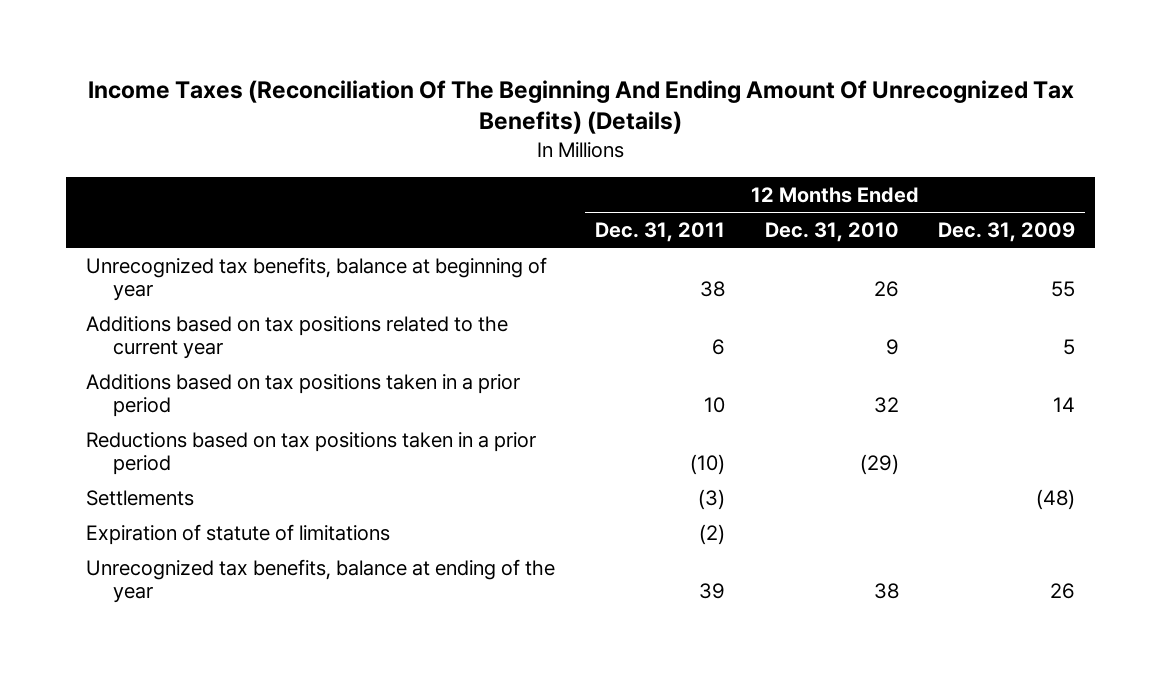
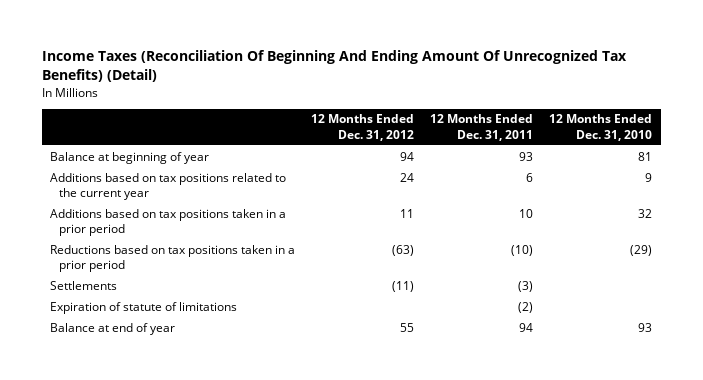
[87,79,1074,135] Income Taxes (Reconciliation Of The Beginning And Ending Amount Of Unrecognized Tax Benefits) (Details) -> [42,50,628,83] Income Taxes (Reconciliation Of Beginning And Ending Amount Of Unrecognized Tax Benefits) (Detail)
[938,221,1076,242] Dec. 31, 2009 -> none
none -> [311,114,415,141] 12 Months Ended Dec. 31, 2012
[85,256,547,302] Unrecognized tax benefits, balance at beginning of year -> [50,151,210,164] Balance at beginning of year
[699,281,725,298] 38 -> [519,151,534,161] 93
[873,281,899,298] 26 -> [638,151,653,161] 81
[85,558,555,604] Unrecognized tax benefits, balance at ending of the year -> [50,322,176,335] Balance at end of year
[698,583,725,600] 39 -> [519,322,534,332] 94
[873,583,899,600] 38 -> [638,322,653,332] 93

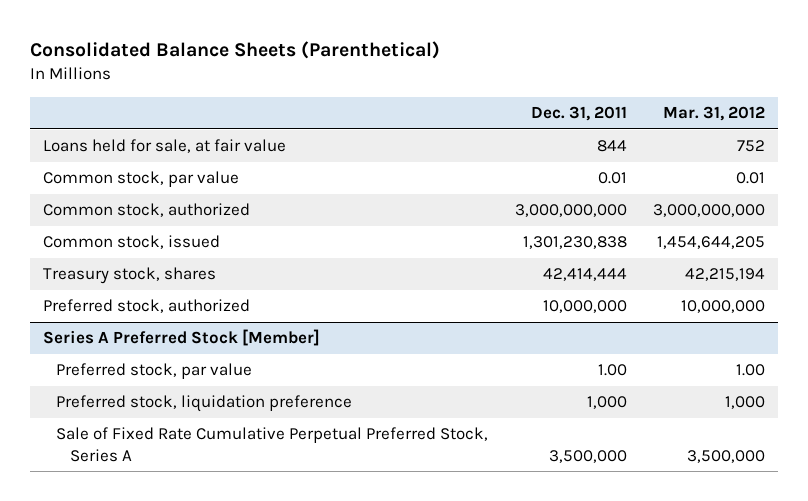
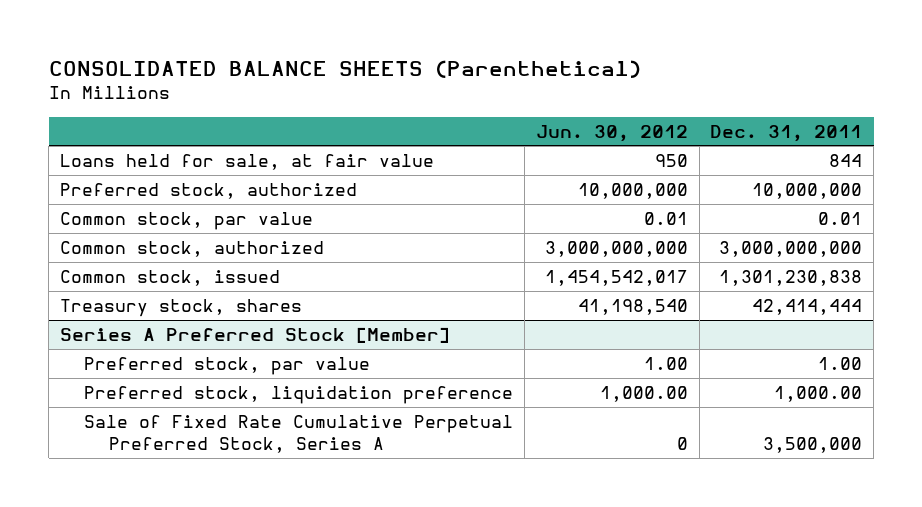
[29,41,440,60] Consolidated Balance Sheets (Parenthetical) -> [48,59,641,78] CONSOLIDATED BALANCE SHEETS (Parenthetical)
[663,106,766,122] Mar. 31, 2012 -> none
none -> [535,124,688,142] Jun. 30, 2012
[43,299,251,314] Preferred stock, authorized -> [59,183,357,200] Preferred stock, authorized
[586,396,627,410] 1,000 -> [774,386,863,403] 1,000.00

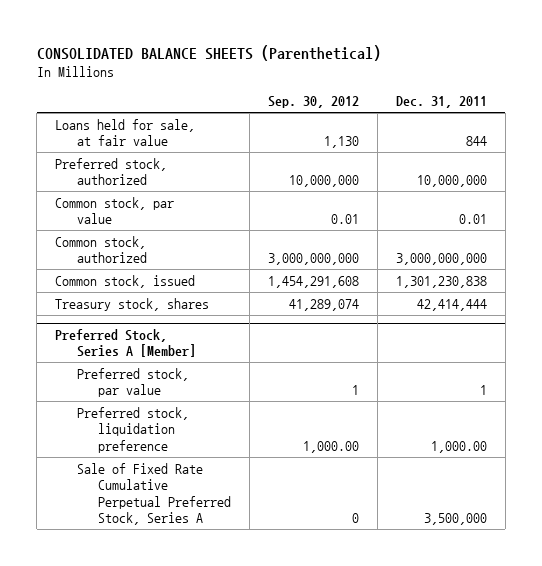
[535,124,688,142] Jun. 30, 2012 -> none
none -> [268,96,360,109] Sep. 30, 2012
[59,327,450,344] Series A Preferred Stock [Member] -> [55,328,196,358] Preferred Stock, Series A [Member]
[818,357,863,371] 1.00 -> [479,385,487,396] 1

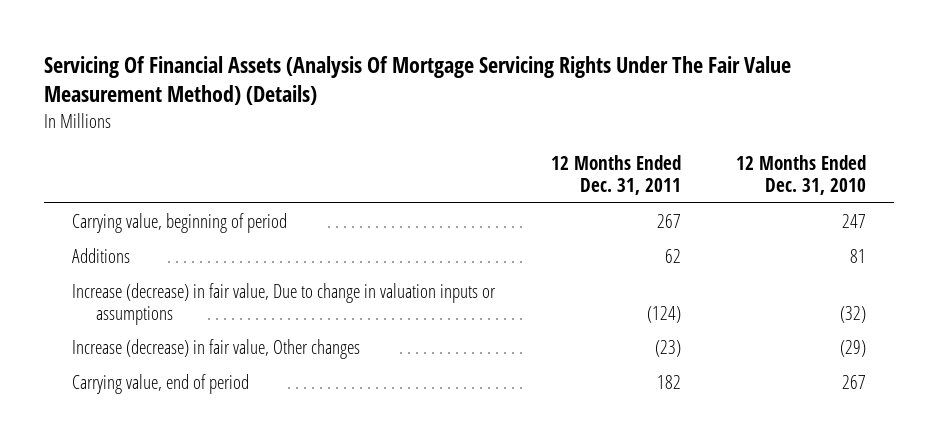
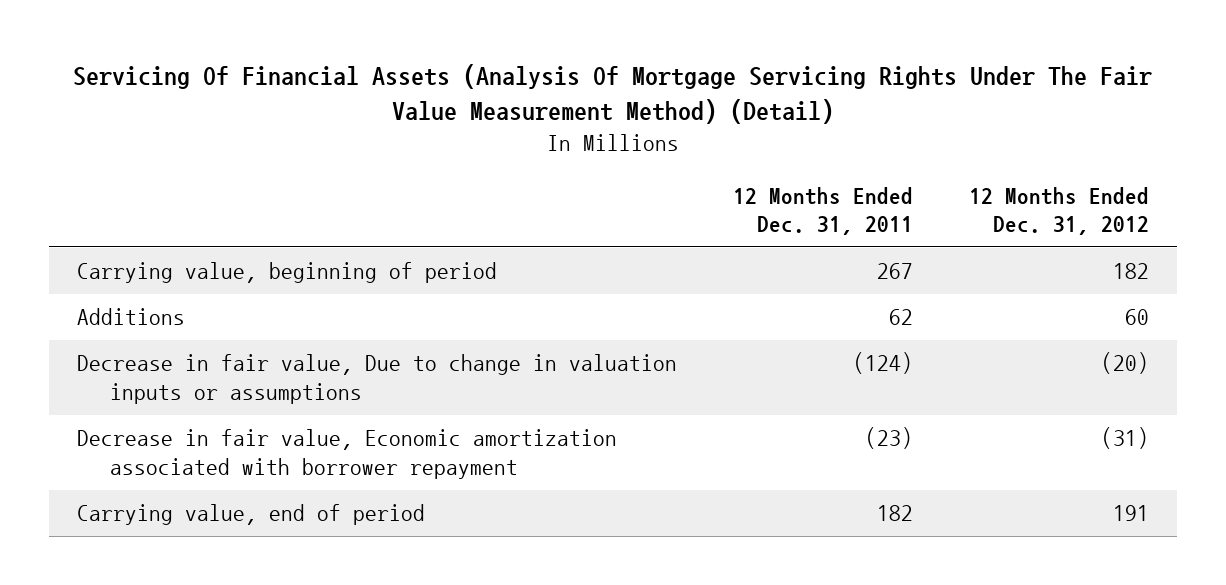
[44,56,792,106] Servicing Of Financial Assets (Analysis Of Mortgage Servicing Rights Under The Fair Value Measurement Method) (Details) -> [72,63,1152,125] Servicing Of Financial Assets (Analysis Of Mortgage Servicing Rights Under The Fair Value Measurement Method) (Detail)
[736,155,867,196] 12 Months Ended Dec. 31, 2010 -> none
none -> [969,186,1150,236] 12 Months Ended Dec. 31, 2012
[71,282,496,325] Increase (decrease) in fair value, Due to change in valuation inputs or assumptions -> [76,354,677,404] Decrease in fair value, Due to change in valuation inputs or assumptions
[71,338,360,359] Increase (decrease) in fair value, Other changes -> [76,429,617,479] Decrease in fair value, Economic amortization associated with borrower repayment

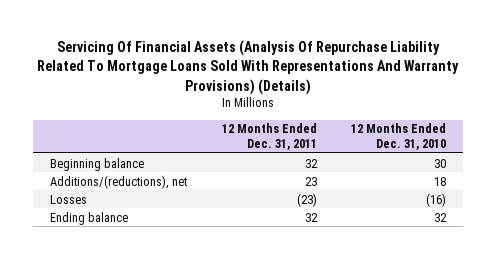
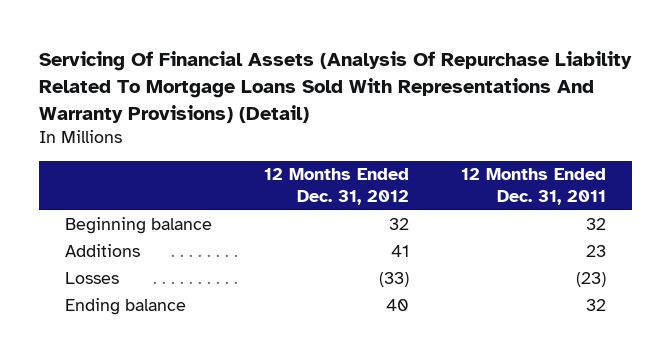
[37,40,460,95] Servicing Of Financial Assets (Analysis Of Repurchase Liability Related To Mortgage Loans Sold With Representations And Warranty Provisions) (Details) -> [39,50,633,123] Servicing Of Financial Assets (Analysis Of Repurchase Liability Related To Mortgage Loans Sold With Representations And Warranty Provisions) (Detail)
[351,123,447,151] 12 Months Ended Dec. 31, 2010 -> none
none -> [264,168,410,205] 12 Months Ended Dec. 31, 2012
[50,174,188,189] Additions/(reductions), net -> [65,244,141,258] Additions

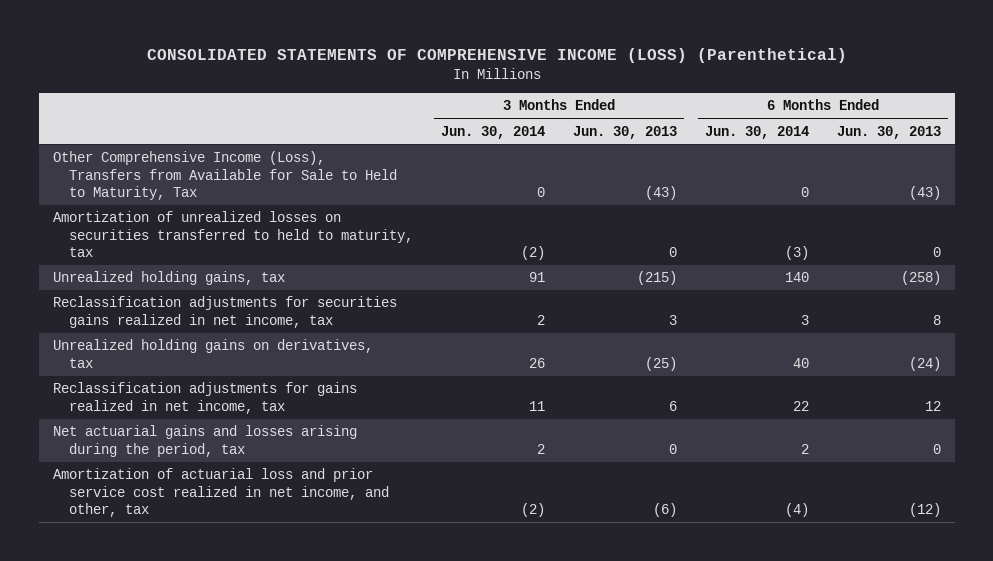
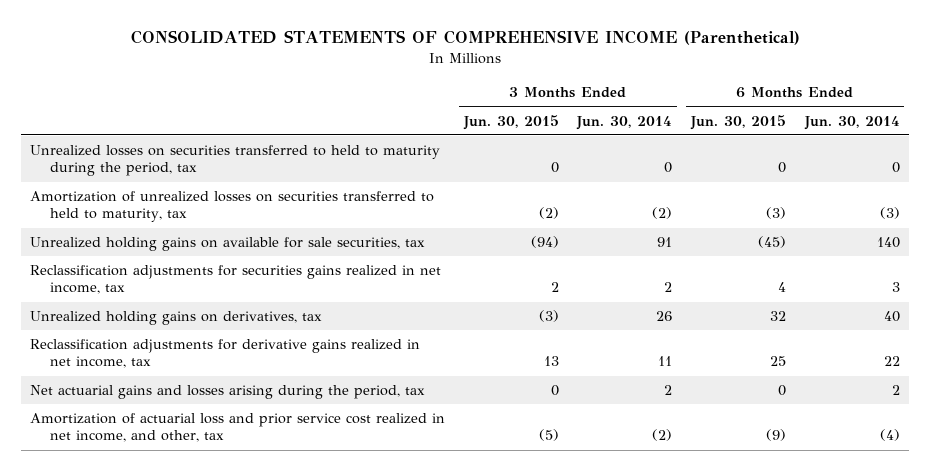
[146,48,847,64] CONSOLIDATED STATEMENTS OF COMPREHENSIVE INCOME (LOSS) (Parenthetical) -> [130,30,800,46] CONSOLIDATED STATEMENTS OF COMPREHENSIVE INCOME (Parenthetical)
[573,125,678,139] Jun. 30, 2013 -> none
[836,125,941,139] Jun. 30, 2013 -> none
none -> [462,114,559,130] Jun. 30, 2015
none -> [689,114,786,130] Jun. 30, 2015
[52,151,398,201] Other Comprehensive Income (Loss), Transfers from Available for Sale to Held to Maturity, Tax -> [29,145,440,177] Unrealized losses on securities transferred to held to maturity during the period, tax
[52,271,285,286] Unrealized holding gains, tax -> [29,237,425,252] Unrealized holding gains on available for sale securities, tax
[52,382,357,414] Reclassification adjustments for gains realized in net income, tax -> [29,339,420,369] Reclassification adjustments for derivative gains realized in net income, tax

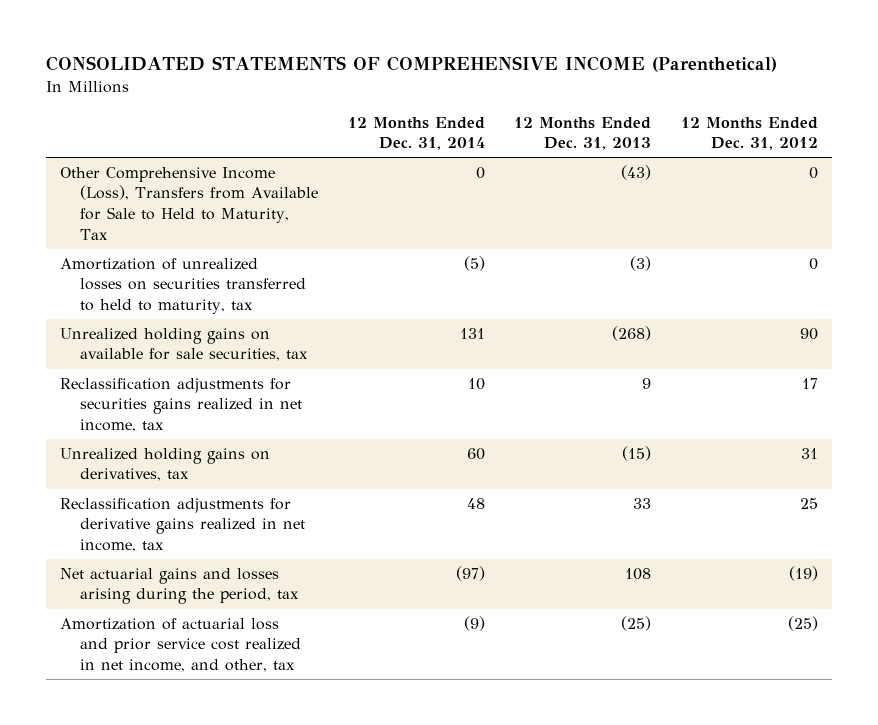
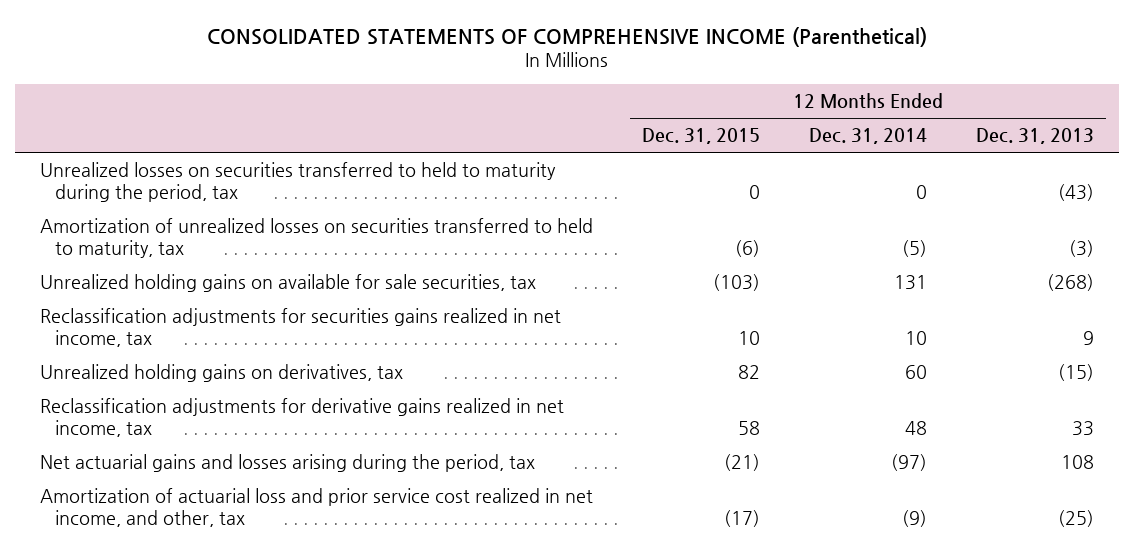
[680,116,818,151] 12 Months Ended Dec. 31, 2012 -> none
none -> [642,128,761,145] Dec. 31, 2015
[60,166,319,240] Other Comprehensive Income (Loss), Transfers from Available for Sale to Held to Maturity, Tax -> [40,162,557,202] Unrealized losses on securities transferred to held to maturity during the period, tax

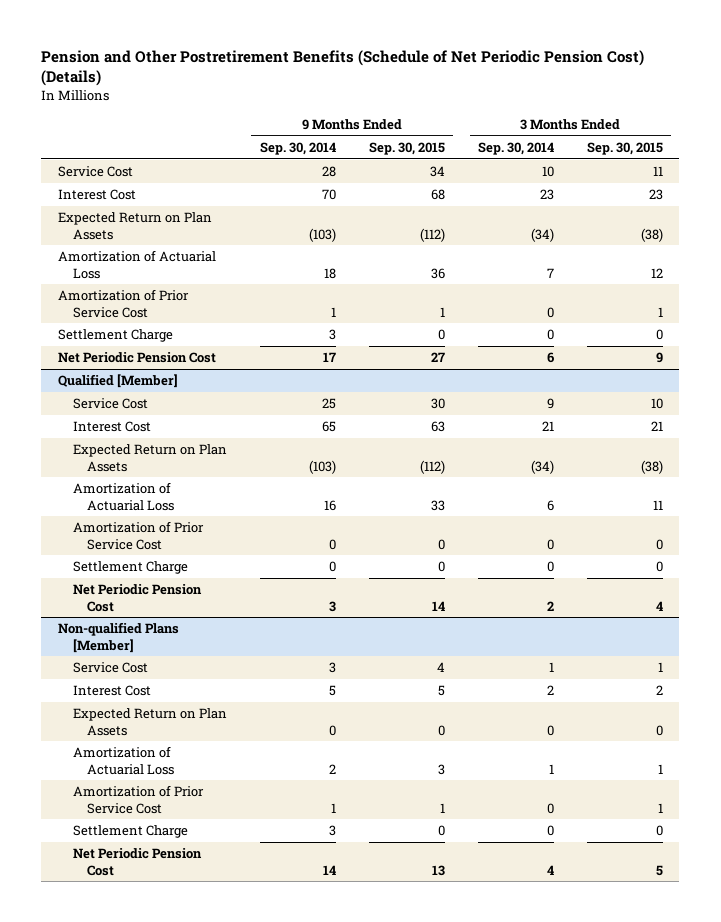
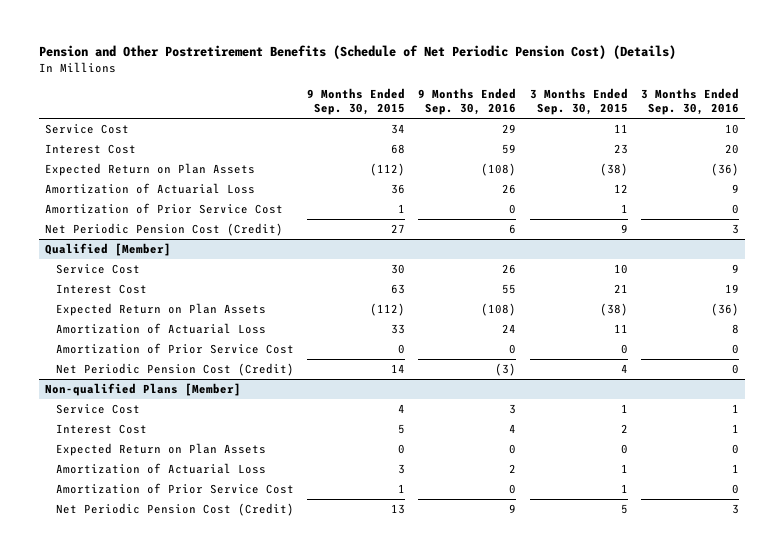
[259,141,336,155] Sep. 30, 2014 -> none
[477,141,554,155] Sep. 30, 2014 -> none
none -> [418,87,517,116] 9 Months Ended Sep. 30, 2016
none -> [640,87,739,116] 3 Months Ended Sep. 30, 2016
[58,329,174,343] Settlement Charge -> none
[58,352,217,364] Net Periodic Pension Cost -> [45,223,284,237] Net Periodic Pension Cost (Credit)
[72,561,188,575] Settlement Charge -> none
[72,584,202,612] Net Periodic Pension Cost -> [55,363,294,377] Net Periodic Pension Cost (Credit)
[72,825,188,839] Settlement Charge -> none
[72,848,202,876] Net Periodic Pension Cost -> [55,503,294,517] Net Periodic Pension Cost (Credit)

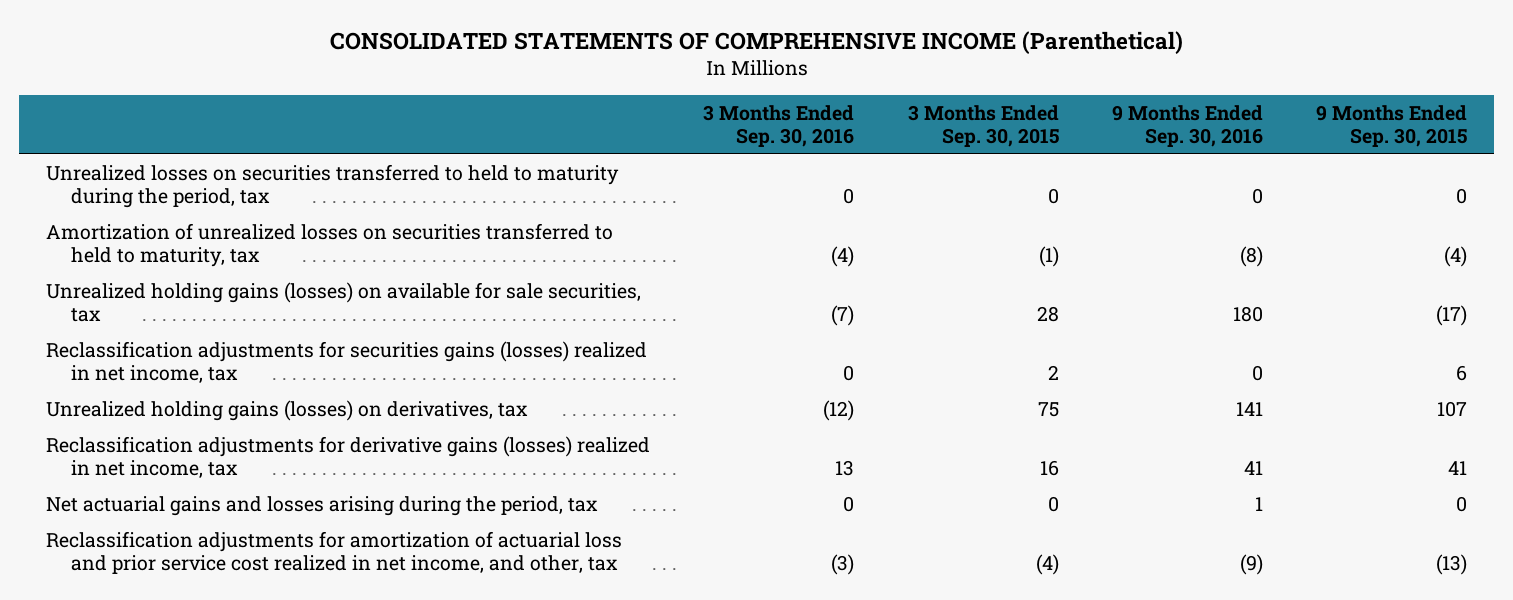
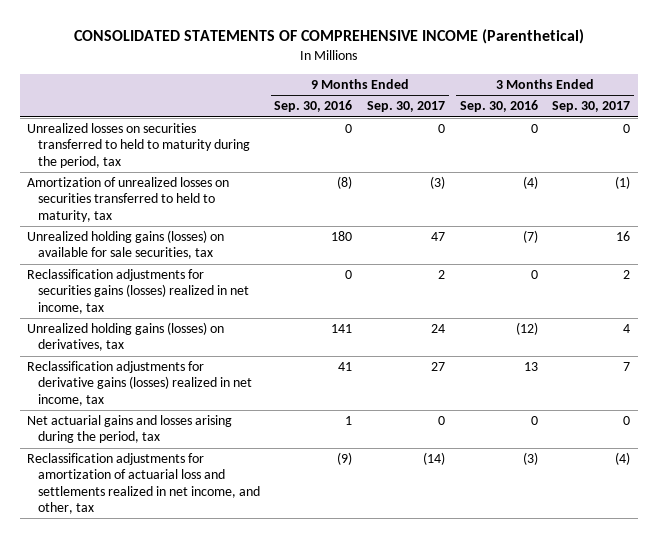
[907,104,1059,147] 3 Months Ended Sep. 30, 2015 -> none
[1316,104,1468,147] 9 Months Ended Sep. 30, 2015 -> none
none -> [367,101,446,113] Sep. 30, 2017
none -> [552,101,631,113] Sep. 30, 2017
[45,530,622,575] Reclassification adjustments for amortization of actuarial loss and prior service cost realized in net income, and other, tax -> [27,453,260,514] Reclassification adjustments for amortization of actuarial loss and settlements realized in net income, and other, tax

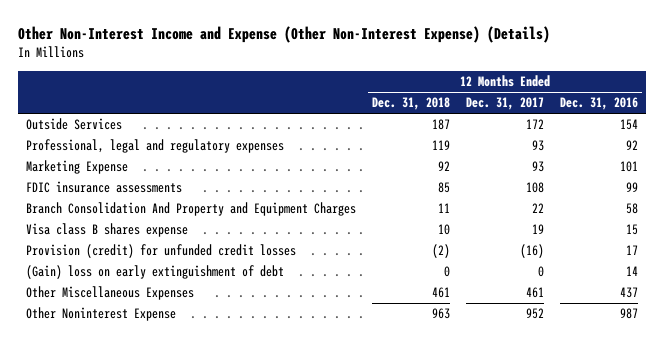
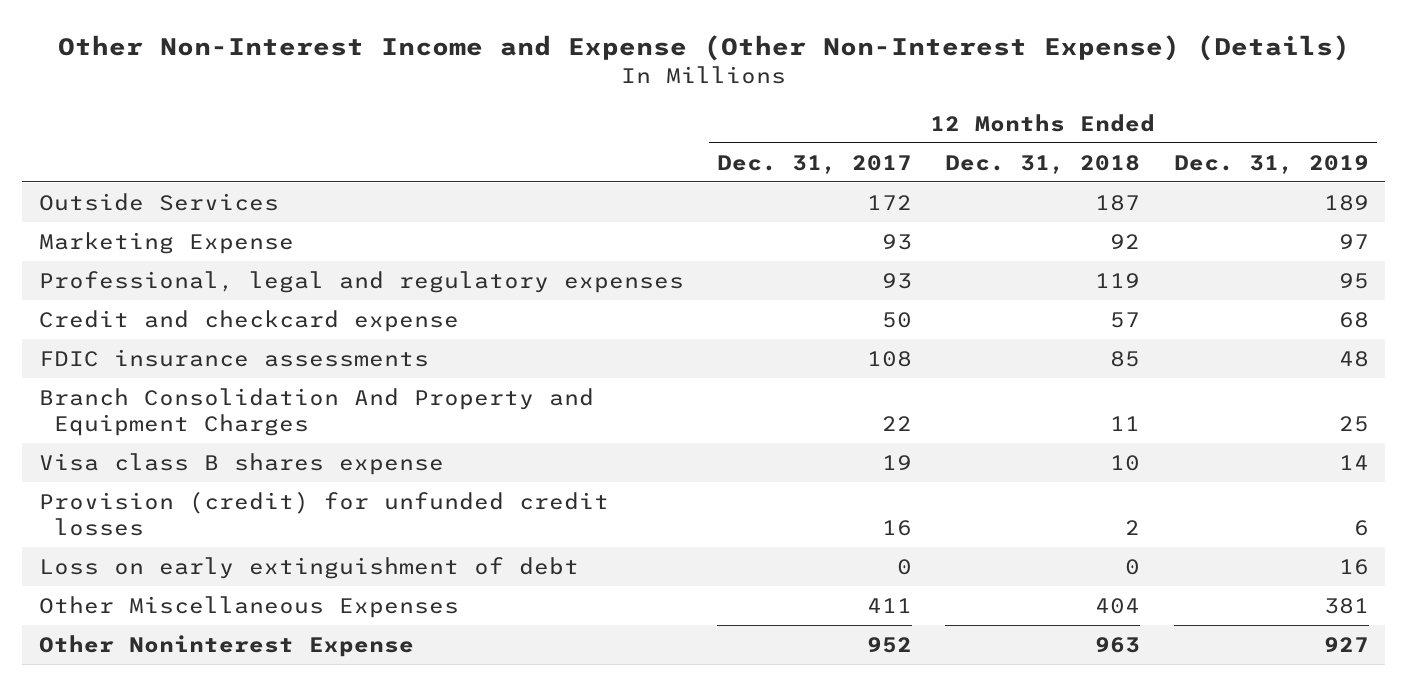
[559,97,638,111] Dec. 31, 2016 -> none
none -> [1173,154,1369,174] Dec. 31, 2019
[25,139,284,154] Professional, legal and regulatory expenses -> [38,270,684,293] Professional, legal and regulatory expenses
none -> [38,309,459,332] Credit and checkcard expense
[431,244,450,259] (2) -> [1125,520,1141,536] 2
[519,244,544,259] (16) -> [882,520,913,537] 16
[25,265,284,280] (Gain) loss on early extinguishment of debt -> [38,556,579,579] Loss on early extinguishment of debt
[431,287,450,299] 461 -> [1095,597,1141,614] 404
[525,287,544,299] 461 -> [867,597,913,613] 411

